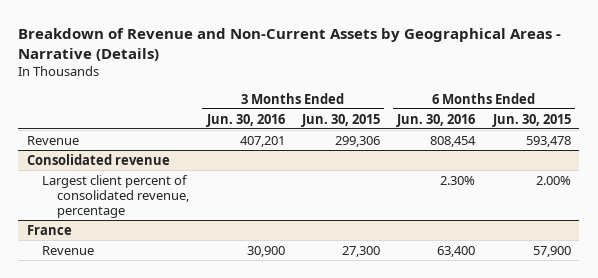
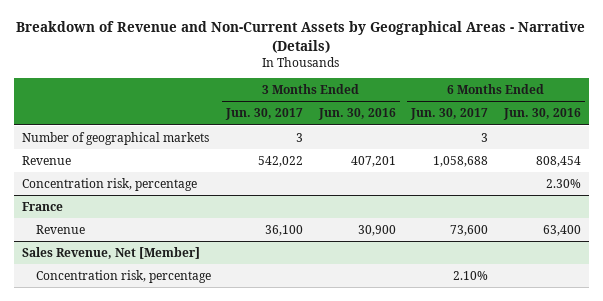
[301,113,381,127] Jun. 30, 2015 -> none
[491,113,571,127] Jun. 30, 2015 -> none
none -> [225,108,304,121] Jun. 30, 2017
none -> [410,108,489,121] Jun. 30, 2017
none -> [21,131,209,145] Number of geographical markets
[27,153,171,165] Consolidated revenue -> none
[42,174,190,218] Largest client percent of consolidated revenue, percentage -> [21,177,197,191] Concentration risk, percentage
none -> [21,246,200,259] Sales Revenue, Net [Member]
none -> [35,269,211,283] Concentration risk, percentage

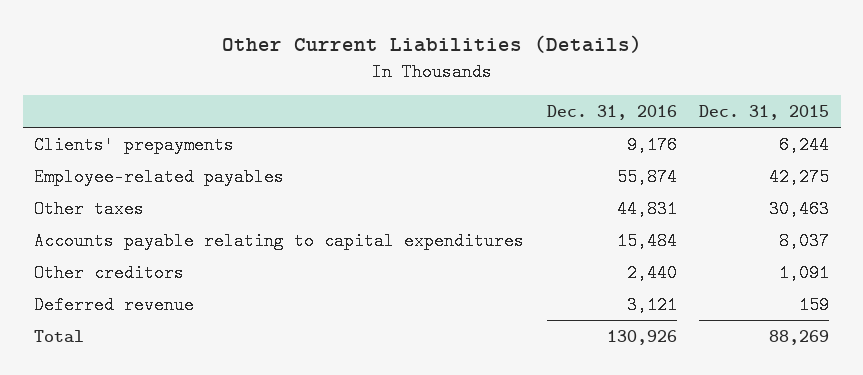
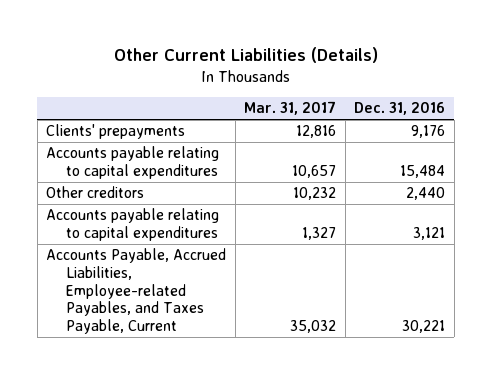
[699,104,830,120] Dec. 31, 2015 -> none
none -> [244,101,337,116] Mar. 31, 2017
[33,167,284,186] Employee-related payables -> none
[33,199,144,218] Other taxes -> none
[33,329,84,343] Total -> none
[33,295,194,314] Deferred revenue -> [46,208,220,241] Accounts payable relating to capital expenditures
none -> [46,248,227,335] Accounts Payable, Accrued Liabilities, Employee-related Payables, and Taxes Payable, Current

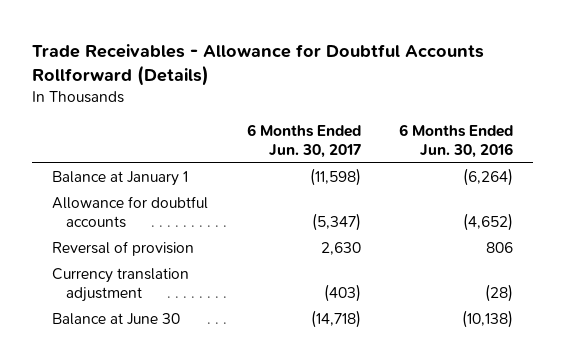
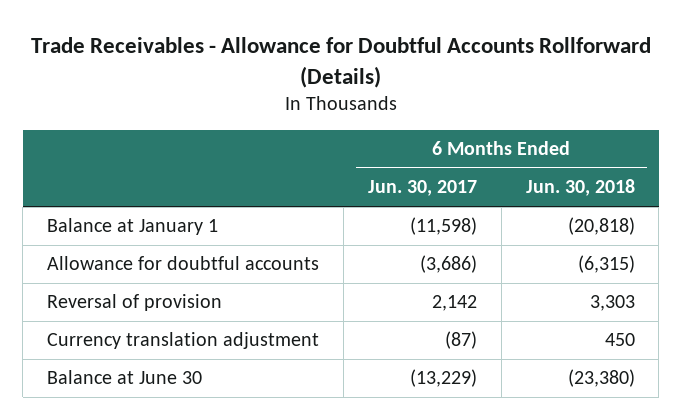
[399,124,514,158] 6 Months Ended Jun. 30, 2016 -> none
none -> [525,179,635,197] Jun. 30, 2018
[311,212,361,231] (5,347) -> [419,255,477,274] (3,686)
[320,242,361,256] 2,630 -> [431,295,477,312] 2,142
[323,283,361,302] (403) -> [444,331,477,350] (87)
[310,310,361,329] (14,718) -> [409,369,477,388] (13,229)

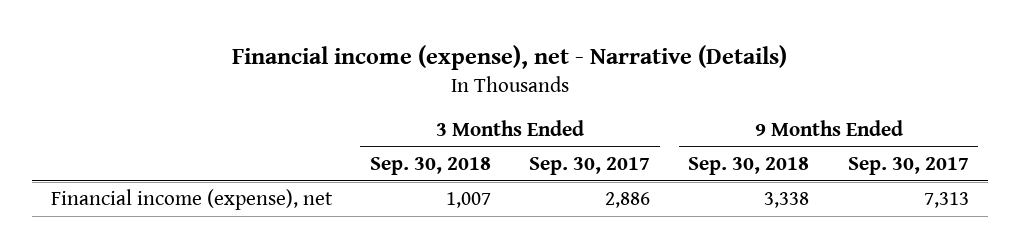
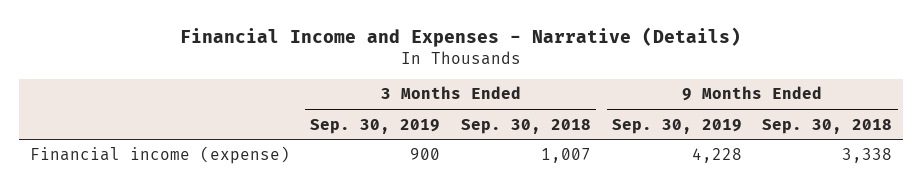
[231,44,787,70] Financial income (expense), net - Narrative (Details) -> [180,27,742,48] Financial Income and Expenses - Narrative (Details)
[529,157,651,176] Sep. 30, 2017 -> none
[847,157,969,176] Sep. 30, 2017 -> none
none -> [310,118,441,134] Sep. 30, 2019
none -> [611,118,742,134] Sep. 30, 2019
[50,189,333,211] Financial income (expense), net -> [29,146,290,165] Financial income (expense)

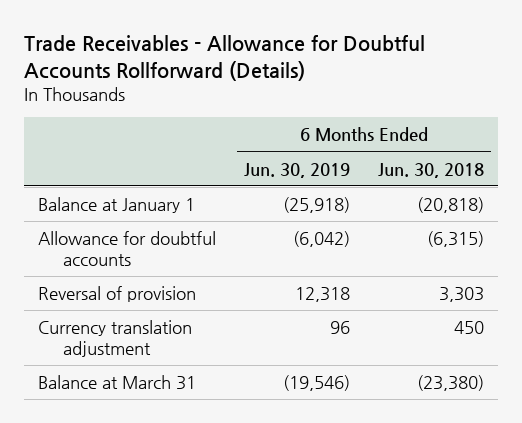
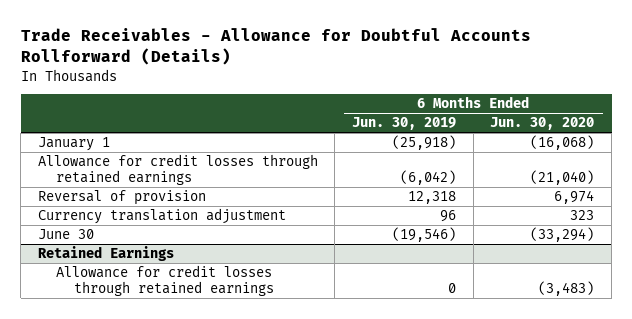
[378,162,485,178] Jun. 30, 2018 -> none
none -> [490,117,595,131] Jun. 30, 2020
[37,197,195,214] Balance at January 1 -> [37,137,110,152] January 1
[37,231,216,267] Allowance for doubtful accounts -> [37,154,318,185] Allowance for credit losses through retained earnings
[37,375,196,391] Balance at March 31 -> [37,229,94,240] June 30
none -> [37,246,174,262] Retained Earnings
none -> [55,265,275,296] Allowance for credit losses through retained earnings

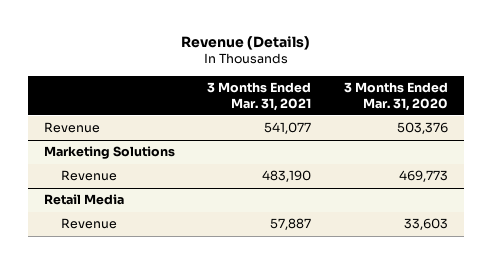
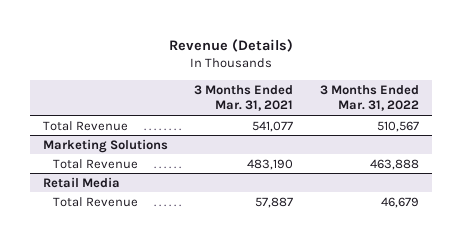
[343,82,448,111] 3 Months Ended Mar. 31, 2020 -> none
none -> [319,84,419,112] 3 Months Ended Mar. 31, 2022
[43,122,100,134] Revenue -> [42,120,128,131] Total Revenue
[60,170,117,182] Revenue -> [52,158,138,169] Total Revenue
[60,218,117,230] Revenue -> [52,196,138,207] Total Revenue

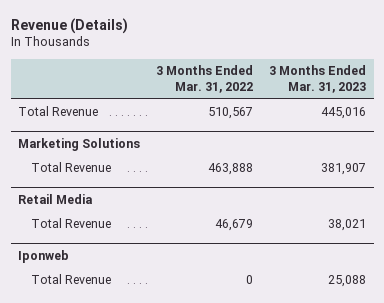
[194,84,294,112] 3 Months Ended Mar. 31, 2021 -> none
none -> [268,65,366,93] 3 Months Ended Mar. 31, 2023
none -> [18,250,70,264] Iponweb
none -> [31,274,112,285] Total Revenue

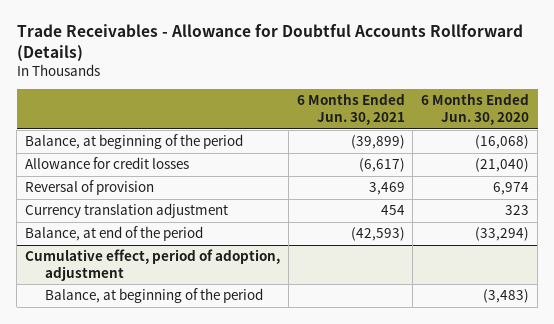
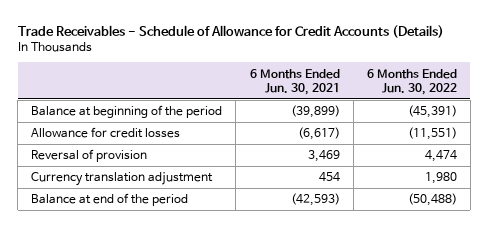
[16,24,523,63] Trade Receivables - Allowance for Doubtful Accounts Rollforward (Details) -> [17,24,444,38] Trade Receivables - Schedule of Allowance for Credit Accounts (Details)
[421,93,530,126] 6 Months Ended Jun. 30, 2020 -> none
none -> [366,68,457,95] 6 Months Ended Jun. 30, 2022
[25,134,244,150] Balance, at beginning of the period -> [31,105,223,119] Balance at beginning of the period
[25,249,281,281] Cumulative effect, period of adoption, adjustment -> none
[44,288,263,304] Balance, at beginning of the period -> none
[25,226,204,242] Balance, at end of the period -> [31,193,189,207] Balance at end of the period

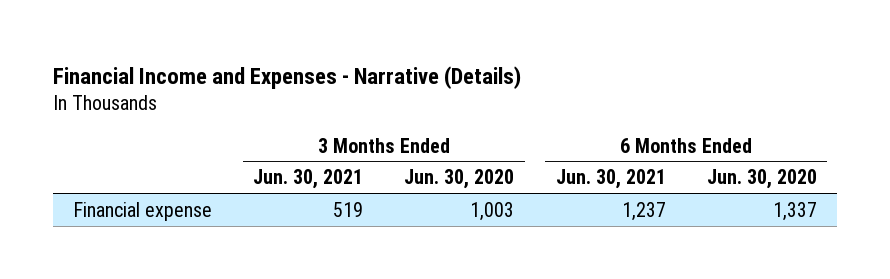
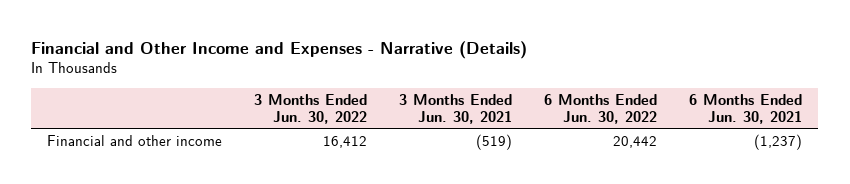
[52,65,521,89] Financial Income and Expenses - Narrative (Details) -> [31,40,528,59] Financial and Other Income and Expenses - Narrative (Details)
[404,169,515,190] Jun. 30, 2020 -> none
[706,169,817,190] Jun. 30, 2020 -> none
none -> [254,93,368,124] 3 Months Ended Jun. 30, 2022
none -> [544,93,658,124] 6 Months Ended Jun. 30, 2022
[73,201,213,221] Financial expense -> [47,134,223,146] Financial and other income
[333,201,364,217] 519 -> [476,133,513,150] (519)
[621,201,666,221] 1,237 -> [754,133,803,150] (1,237)

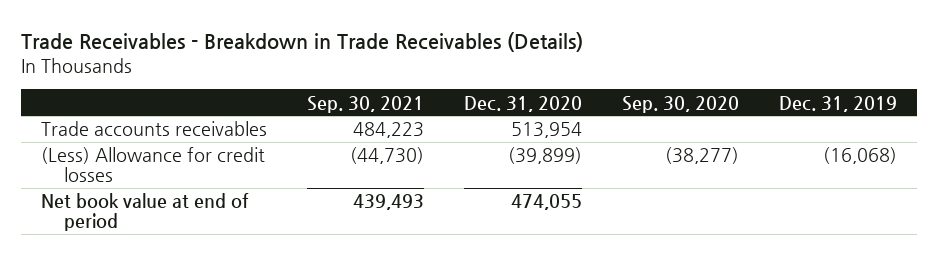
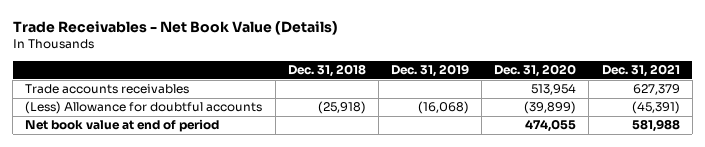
[20,32,583,53] Trade Receivables - Breakdown in Trade Receivables (Details) -> [12,20,338,35] Trade Receivables - Net Book Value (Details)
[306,95,424,113] Sep. 30, 2021 -> none
[621,95,739,113] Sep. 30, 2020 -> none
none -> [287,64,366,78] Dec. 31, 2018
none -> [601,64,680,78] Dec. 31, 2021
[40,147,265,183] (Less) Allowance for credit losses -> [25,101,263,115] (Less) Allowance for doubtful accounts

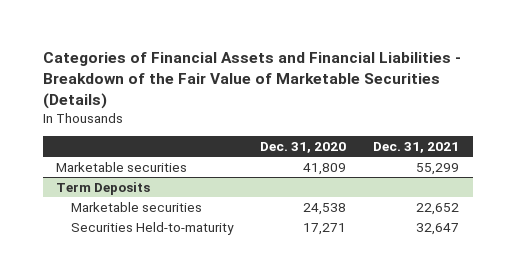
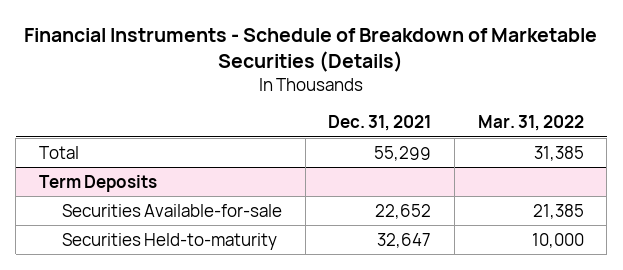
[42,52,461,109] Categories of Financial Assets and Financial Liabilities - Breakdown of the Fair Value of Marketable Securities (Details) -> [24,28,598,73] Financial Instruments - Schedule of Breakdown of Marketable Securities (Details)
[260,141,347,153] Dec. 31, 2020 -> none
none -> [477,115,584,132] Mar. 31, 2022
[56,161,188,172] Marketable securities -> [39,145,80,159] Total
[71,201,203,212] Marketable securities -> [62,203,283,217] Securities Available-for-sale

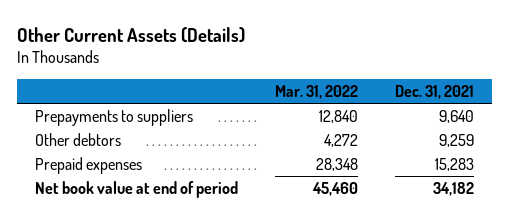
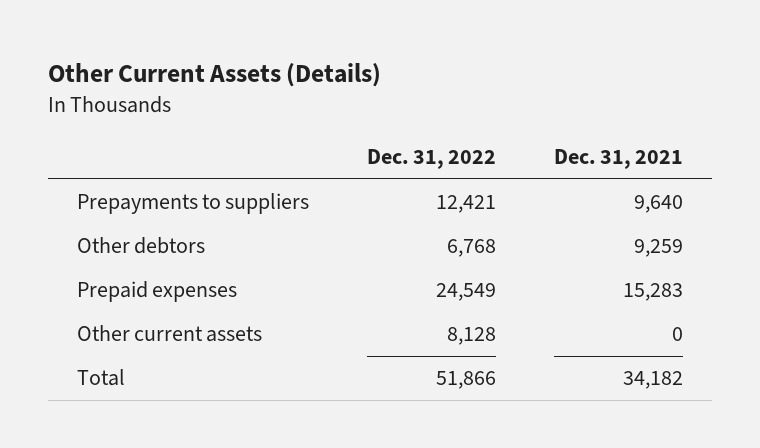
[275,85,359,100] Mar. 31, 2022 -> none
none -> [366,149,496,170] Dec. 31, 2022
none -> [76,325,262,343] Other current assets
[35,180,239,198] Net book value at end of period -> [76,369,125,387] Total

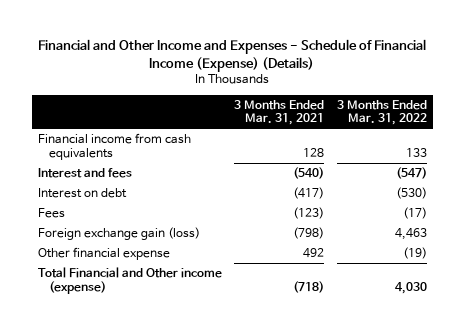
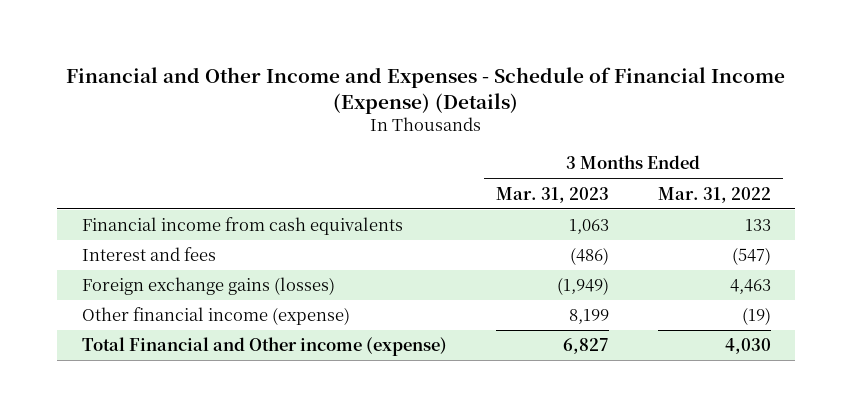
[234,99,325,126] 3 Months Ended Mar. 31, 2021 -> none
none -> [495,186,609,203] Mar. 31, 2023
[38,188,128,199] Interest on debt -> none
[38,208,66,219] Fees -> none
[38,227,201,241] Foreign exchange gain (loss) -> [81,277,335,296] Foreign exchange gains (losses)
[38,247,171,261] Other financial expense -> [81,307,350,326] Other financial income (expense)

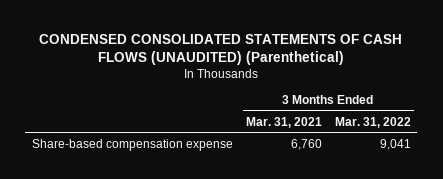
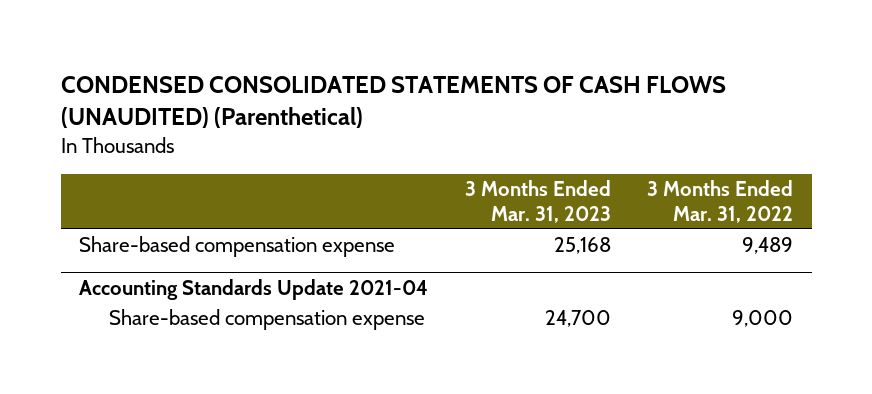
[245,116,322,128] Mar. 31, 2021 -> none
none -> [464,180,611,223] 3 Months Ended Mar. 31, 2023
[379,138,411,150] 9,041 -> [742,237,794,255] 9,489
none -> [79,278,429,300] Accounting Standards Update 2021-04
none -> [108,309,425,331] Share-based compensation expense

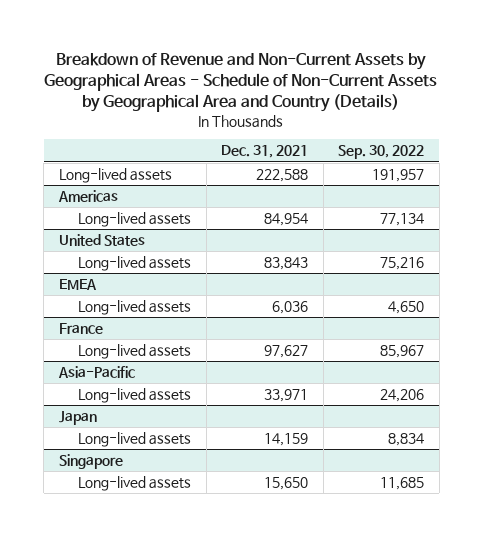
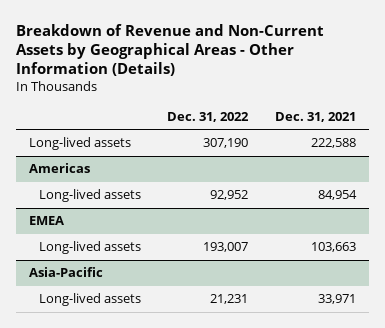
[44,52,438,113] Breakdown of Revenue and Non-Current Assets by Geographical Areas - Schedule of Non-Current Assets by Geographical Area and Country (Details) -> [16,23,325,77] Breakdown of Revenue and Non-Current Assets by Geographical Areas - Other Information (Details)
[338,145,425,160] Sep. 30, 2022 -> none
none -> [167,111,250,122] Dec. 31, 2022
[58,234,145,247] United States -> none
[78,256,192,272] Long-lived assets -> none
[58,323,103,335] France -> none
[78,344,192,360] Long-lived assets -> none
[272,301,309,315] 6,036 -> [310,242,356,253] 103,663
[58,411,97,426] Japan -> none
[78,432,192,448] Long-lived assets -> none
[58,454,123,470] Singapore -> none
[78,476,192,492] Long-lived assets -> none

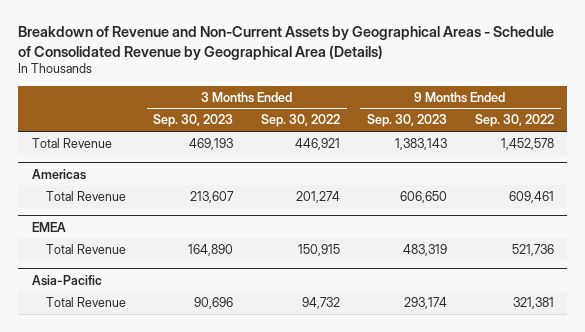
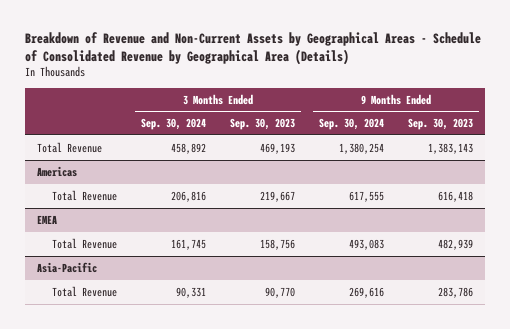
[260,114,340,128] Sep. 30, 2022 -> none
[474,114,554,128] Sep. 30, 2022 -> none
none -> [140,118,206,131] Sep. 30, 2024
none -> [319,118,385,131] Sep. 30, 2024
[190,190,235,203] 213,607 -> [259,190,295,202] 219,667
[400,190,448,203] 606,650 -> [438,190,474,202] 616,418
[188,243,234,256] 164,890 -> [259,238,295,250] 158,756
[403,243,448,256] 483,319 -> [438,238,474,250] 482,939
[194,296,234,309] 90,696 -> [264,286,295,298] 90,770
[404,296,448,309] 293,174 -> [438,286,474,298] 283,786

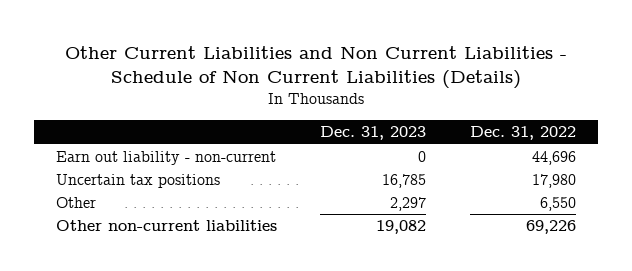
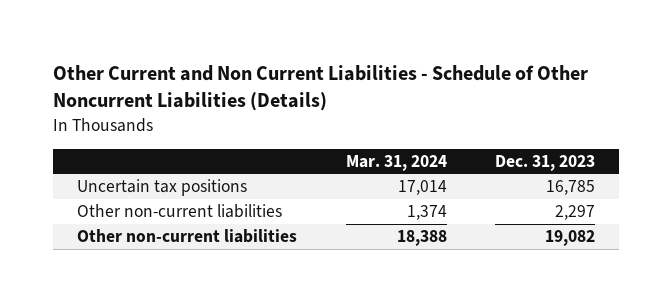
[64,45,567,90] Other Current Liabilities and Non Current Liabilities - Schedule of Non Current Liabilities (Details) -> [52,65,588,112] Other Current and Non Current Liabilities - Schedule of Other Noncurrent Liabilities (Details)
[470,126,577,141] Dec. 31, 2022 -> none
none -> [345,154,447,171] Mar. 31, 2024
[55,151,276,166] Earn out liability - non-current -> none
[55,197,96,209] Other -> [77,204,283,219] Other non-current liabilities

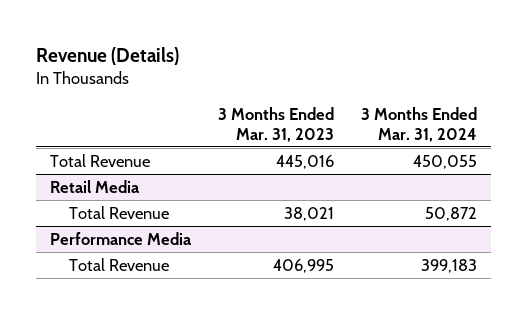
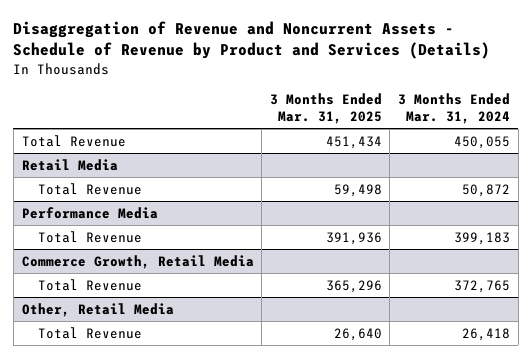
[36,46,180,65] Revenue (Details) -> [13,21,491,60] Disaggregation of Revenue and Noncurrent Assets - Schedule of Revenue by Product and Services (Details)
[218,106,335,142] 3 Months Ended Mar. 31, 2023 -> none
none -> [269,92,382,125] 3 Months Ended Mar. 31, 2025
none -> [21,254,254,269] Commerce Growth, Retail Media
none -> [38,278,143,291] Total Revenue
none -> [21,302,174,317] Other, Retail Media
none -> [38,326,143,339] Total Revenue

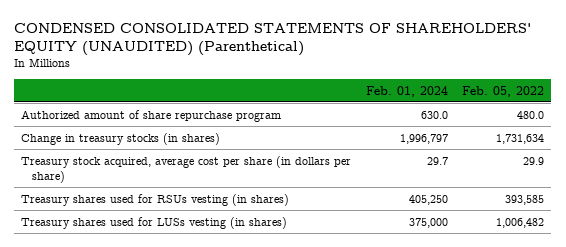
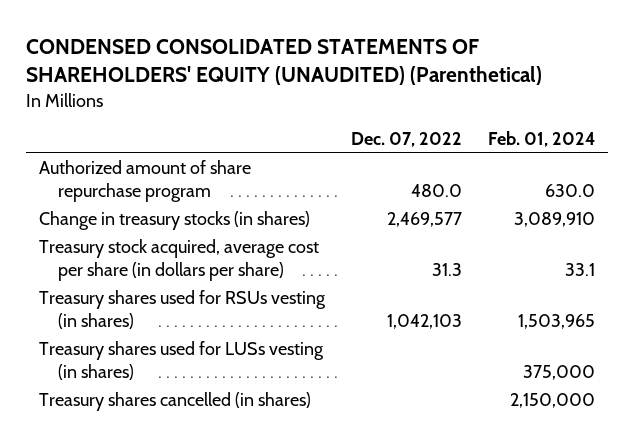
[462,85,545,97] Feb. 05, 2022 -> none
none -> [350,132,462,148] Dec. 07, 2022
[399,133,448,144] 1,996,797 -> [513,212,595,228] 3,089,910
[426,156,448,165] 29.7 -> [564,263,595,277] 33.1
[408,194,448,205] 405,250 -> [517,314,595,330] 1,503,965
none -> [38,392,311,412] Treasury shares cancelled (in shares)

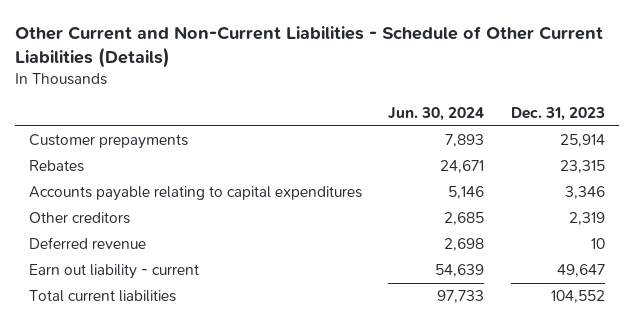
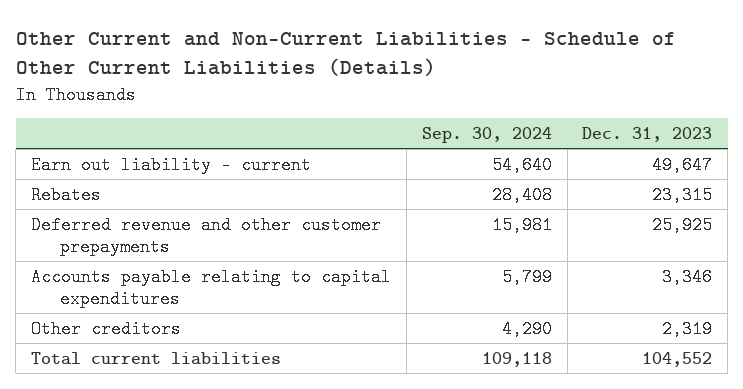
[388,107,485,122] Jun. 30, 2024 -> none
none -> [421,127,552,144] Sep. 30, 2024
[28,134,188,150] Customer prepayments -> none
[28,264,199,280] Earn out liability - current -> [31,155,312,174] Earn out liability - current
none -> [31,215,382,256] Deferred revenue and other customer prepayments
[28,237,146,250] Deferred revenue -> none

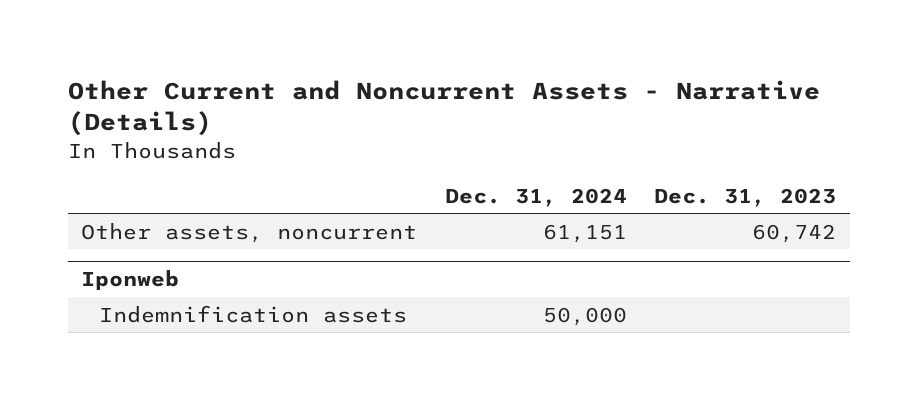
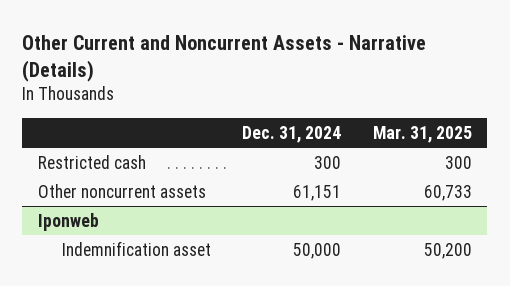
[654,187,837,207] Dec. 31, 2023 -> none
none -> [372,125,472,143] Mar. 31, 2025
none -> [38,154,147,169] Restricted cash
[81,222,418,243] Other assets, noncurrent -> [38,183,207,198] Other noncurrent assets
[98,304,407,323] Indemnification assets -> [61,240,211,256] Indemnification asset

